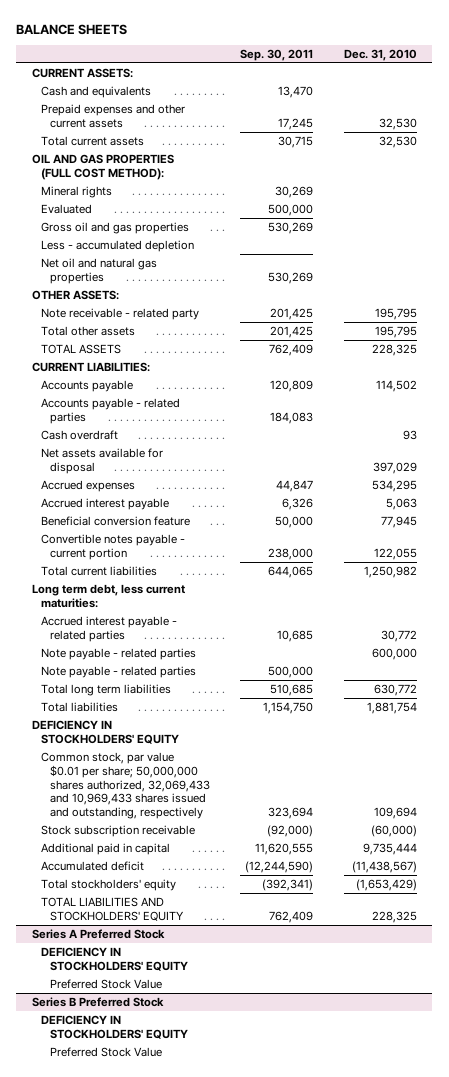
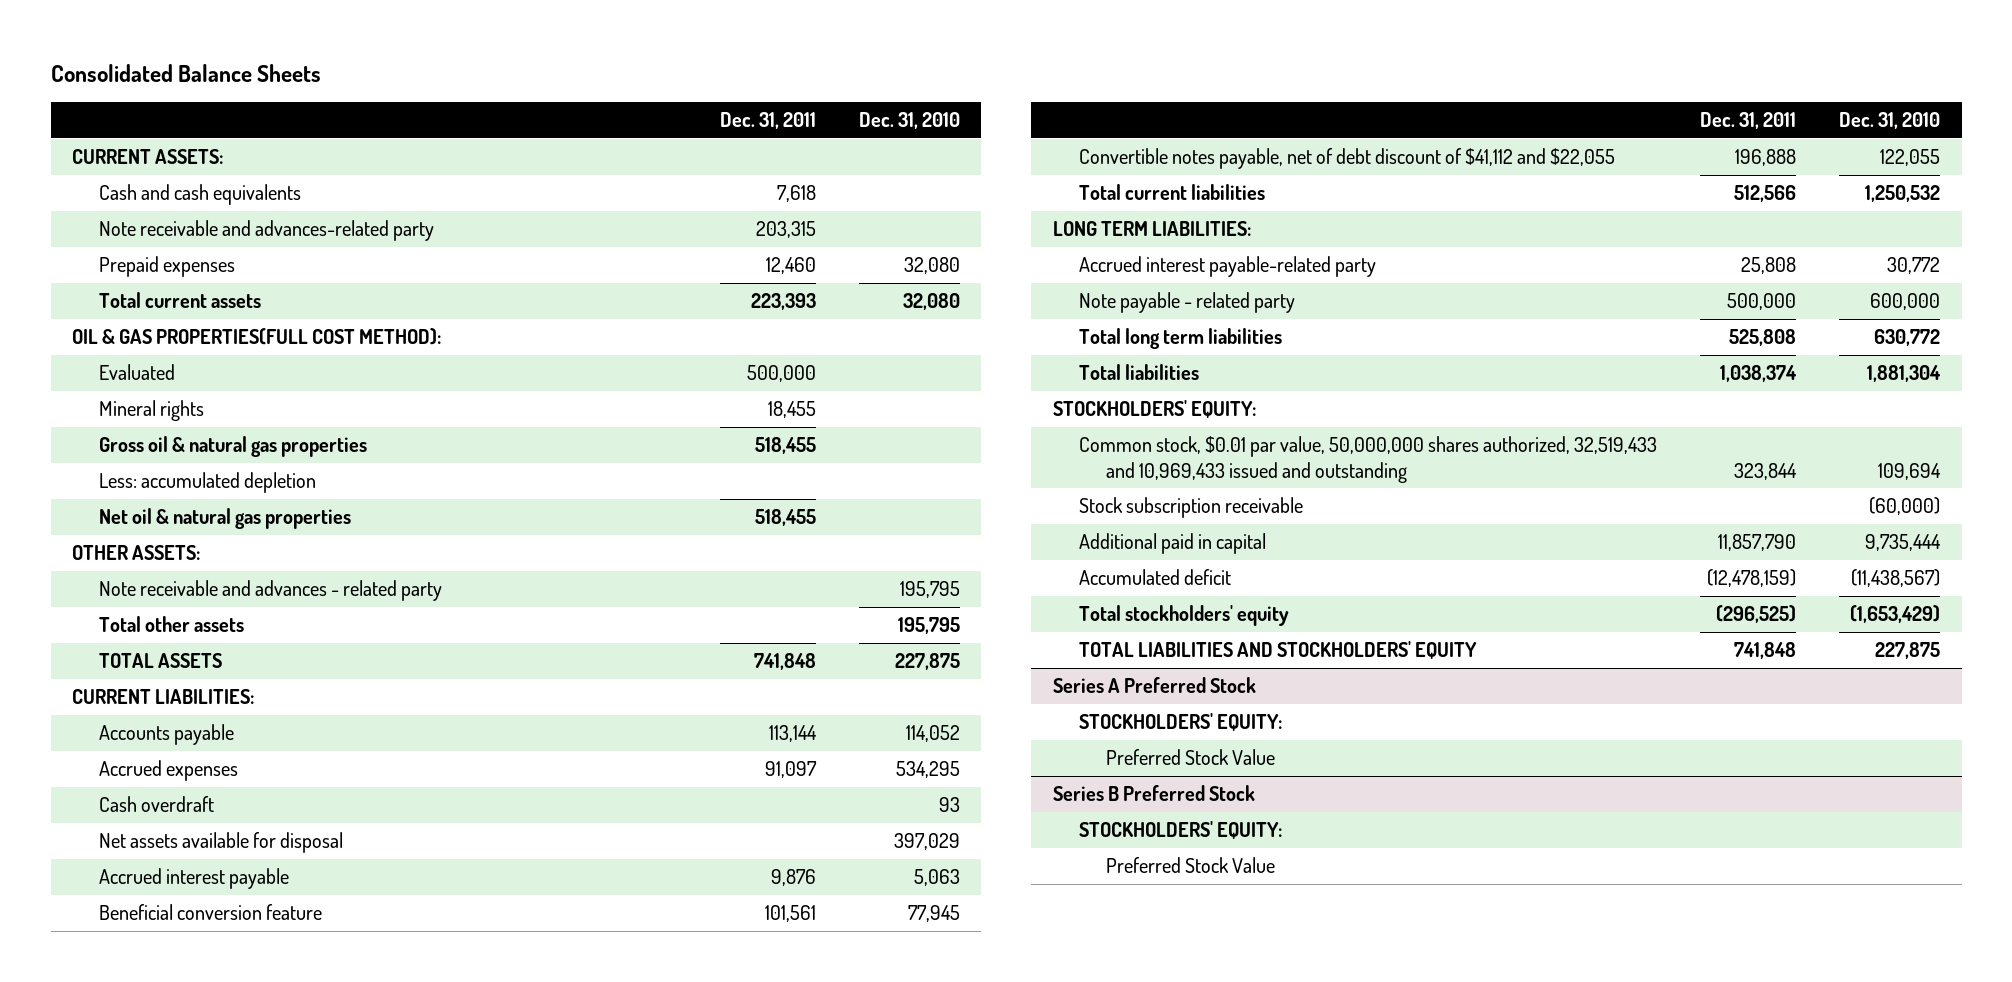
[16,23,128,35] BALANCE SHEETS -> [50,63,321,82] Consolidated Balance Sheets
[240,48,314,61] Sep. 30, 2011 -> none
none -> [719,112,816,130] Dec. 31, 2011
[40,103,185,128] Prepaid expenses and other current assets -> none
[40,85,151,98] Cash and equivalents -> [98,184,301,206] Cash and cash equivalents
none -> [98,220,434,242] Note receivable and advances-related party
none -> [98,256,235,278] Prepaid expenses
[379,135,418,148] 32,530 -> [902,293,960,311] 32,080
[31,153,174,180] OIL AND GAS PROPERTIES (FULL COST METHOD): -> [72,328,442,346] OIL & GAS PROPERTIES(FULL COST METHOD):
[40,185,112,198] Mineral rights -> [98,400,204,422] Mineral rights
[40,221,189,234] Gross oil and gas properties -> [98,436,367,458] Gross oil & natural gas properties
[40,239,194,252] Less - accumulated depletion -> [98,472,316,494] Less: accumulated depletion
[40,257,157,284] Net oil and natural gas properties -> [98,508,351,530] Net oil & natural gas properties
[40,307,199,320] Note receivable - related party -> [98,580,442,602] Note receivable and advances - related party
[372,343,418,356] 228,325 -> [894,653,960,671] 227,875
[40,397,180,424] Accounts payable - related parties -> none
[376,379,418,392] 114,502 -> [905,725,960,743] 114,052
[40,479,135,492] Accrued expenses -> [98,760,238,782] Accrued expenses
[40,665,196,678] Note payable - related parties -> none
[40,533,185,560] Convertible notes payable - current portion -> [1079,148,1616,170] Convertible notes payable, net of debt discount of $41,112 and $22,055
[364,565,418,578] 1,250,982 -> [1865,185,1941,203] 1,250,532
[31,583,185,608] Long term debt, less current maturities: -> [1052,221,1251,237] LONG TERM LIABILITIES:
[40,615,177,642] Accrued interest payable - related parties -> [1079,256,1377,278] Accrued interest payable-related party
[40,647,196,660] Note payable - related parties -> [1079,292,1296,314] Note payable - related party
[367,701,418,714] 1,881,754 -> [1867,365,1942,383] 1,881,304
[31,719,179,744] DEFICIENCY IN STOCKHOLDERS' EQUITY -> [1052,400,1256,419] STOCKHOLDERS' EQUITY:
[40,751,210,820] Common stock, par value $0.01 per share; 50,000,000 shares authorized, 32,069,433 and 10,969,433 shares issued and outstanding, respectively -> [1079,436,1658,483] Common stock, $0.01 par value, 50,000,000 shares authorized, 32,519,433 and 10,969,433 issued and outstanding
[372,910,418,923] 228,325 -> [1875,642,1941,660] 227,875
[40,946,188,971] DEFICIENCY IN STOCKHOLDERS' EQUITY -> [1079,713,1283,732] STOCKHOLDERS' EQUITY:
[40,1014,188,1039] DEFICIENCY IN STOCKHOLDERS' EQUITY -> [1079,821,1283,840] STOCKHOLDERS' EQUITY:

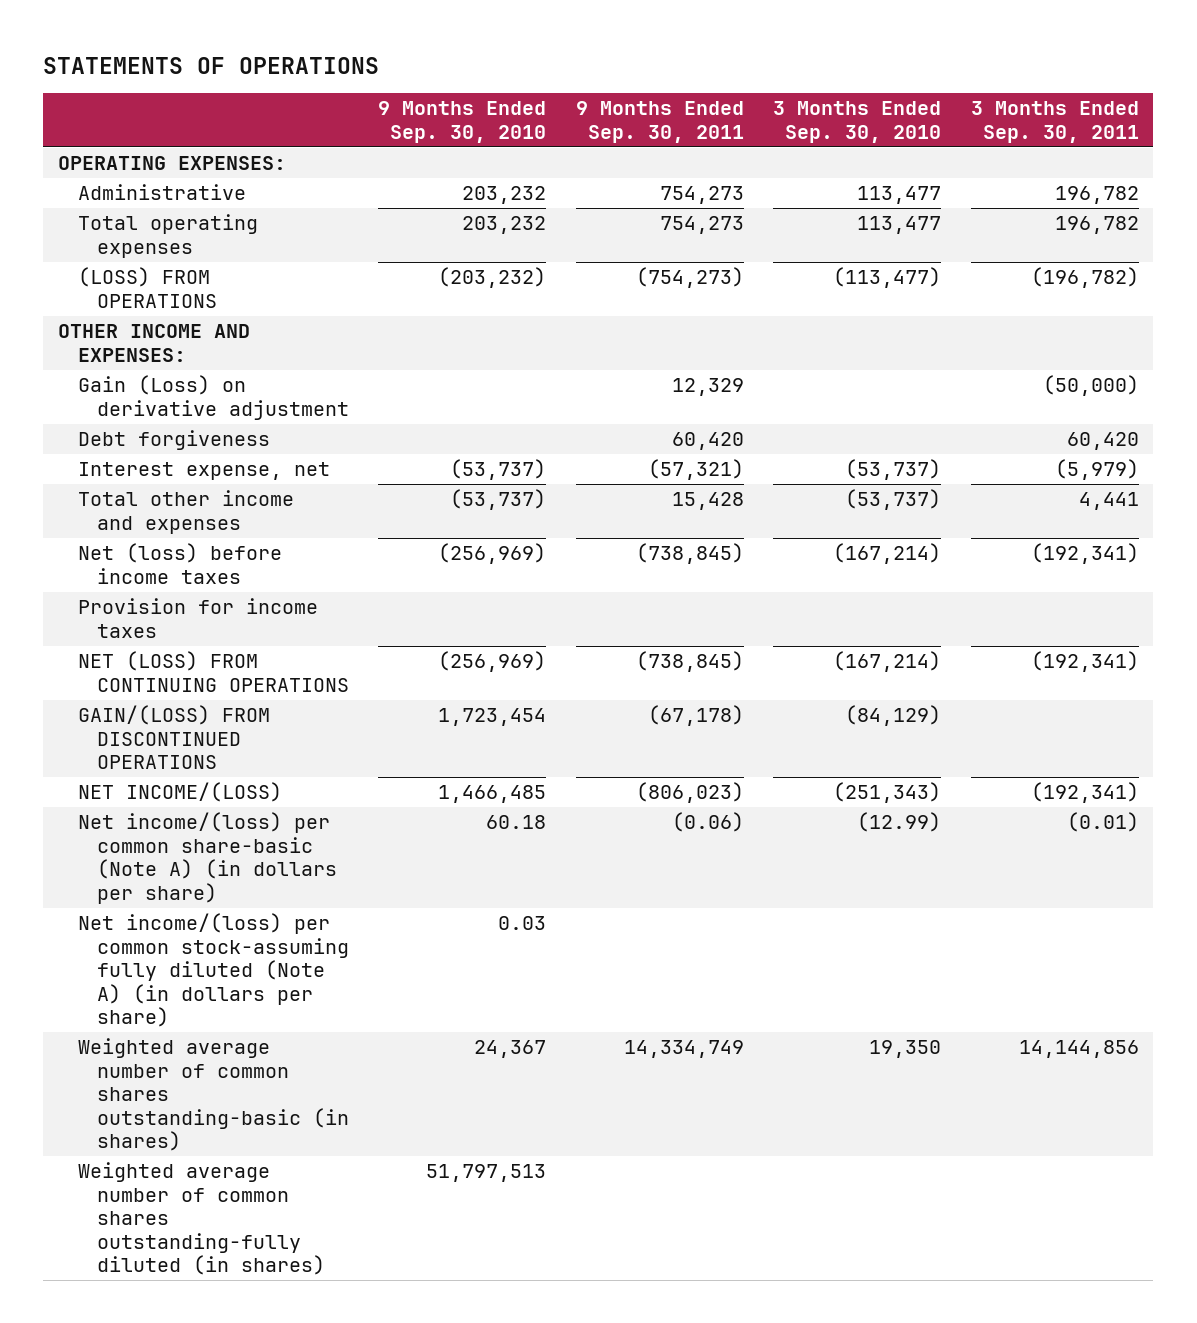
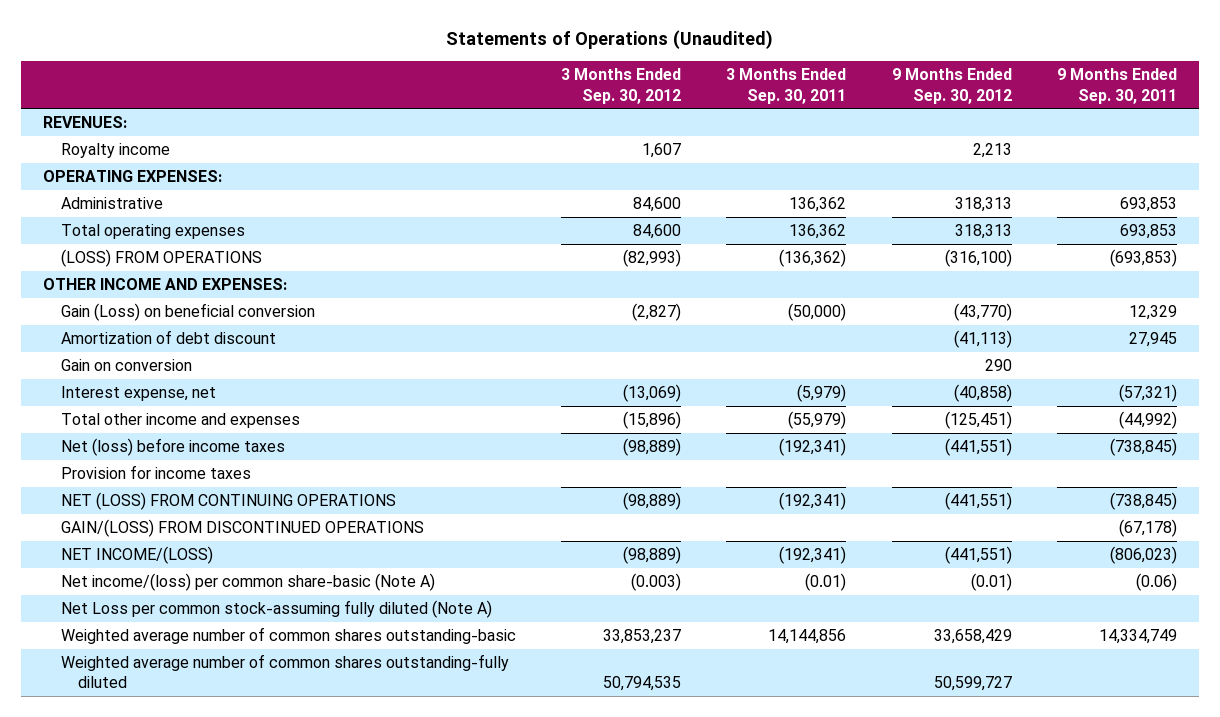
[43,56,380,74] STATEMENTS OF OPERATIONS -> [446,30,774,50] Statements of Operations (Unaudited)
[378,101,547,143] 9 Months Ended Sep. 30, 2010 -> none
[773,101,942,143] 3 Months Ended Sep. 30, 2010 -> none
none -> [561,68,682,104] 3 Months Ended Sep. 30, 2012
none -> [891,68,1012,104] 9 Months Ended Sep. 30, 2012
none -> [43,116,128,129] REVENUES:
none -> [60,143,170,159] Royalty income
[659,186,744,205] 754,273 -> [1119,197,1177,213] 693,853
[1054,186,1139,205] 196,782 -> [789,197,847,213] 136,362
[659,216,744,235] 754,273 -> [1119,224,1177,240] 693,853
[1054,216,1139,235] 196,782 -> [789,224,847,240] 136,362
[635,267,744,289] (754,273) -> [1109,249,1177,268] (693,853)
[1030,267,1139,289] (196,782) -> [779,249,847,268] (136,362)
[77,430,270,451] Debt forgiveness -> none
[77,375,349,420] Gain (Loss) on derivative adjustment -> [60,303,315,322] Gain (Loss) on beneficial conversion
none -> [60,330,276,345] Amortization of debt discount
none -> [60,359,192,372] Gain on conversion
[671,492,744,511] 15,428 -> [1118,411,1177,430] (44,992)
[1078,492,1139,511] 4,441 -> [788,411,847,430] (55,979)
[77,812,337,904] Net income/(loss) per common share-basic (Note A) (in dollars per share) -> [60,573,435,592] Net income/(loss) per common share-basic (Note A)
[77,913,349,1028] Net income/(loss) per common stock-assuming fully diluted (Note A) (in dollars per share) -> [60,600,492,619] Net Loss per common stock-assuming fully diluted (Note A)
[77,1038,349,1152] Weighted average number of common shares outstanding-basic (in shares) -> [60,627,516,645] Weighted average number of common shares outstanding-basic
[77,1162,325,1276] Weighted average number of common shares outstanding-fully diluted (in shares) -> [60,654,509,689] Weighted average number of common shares outstanding-fully diluted

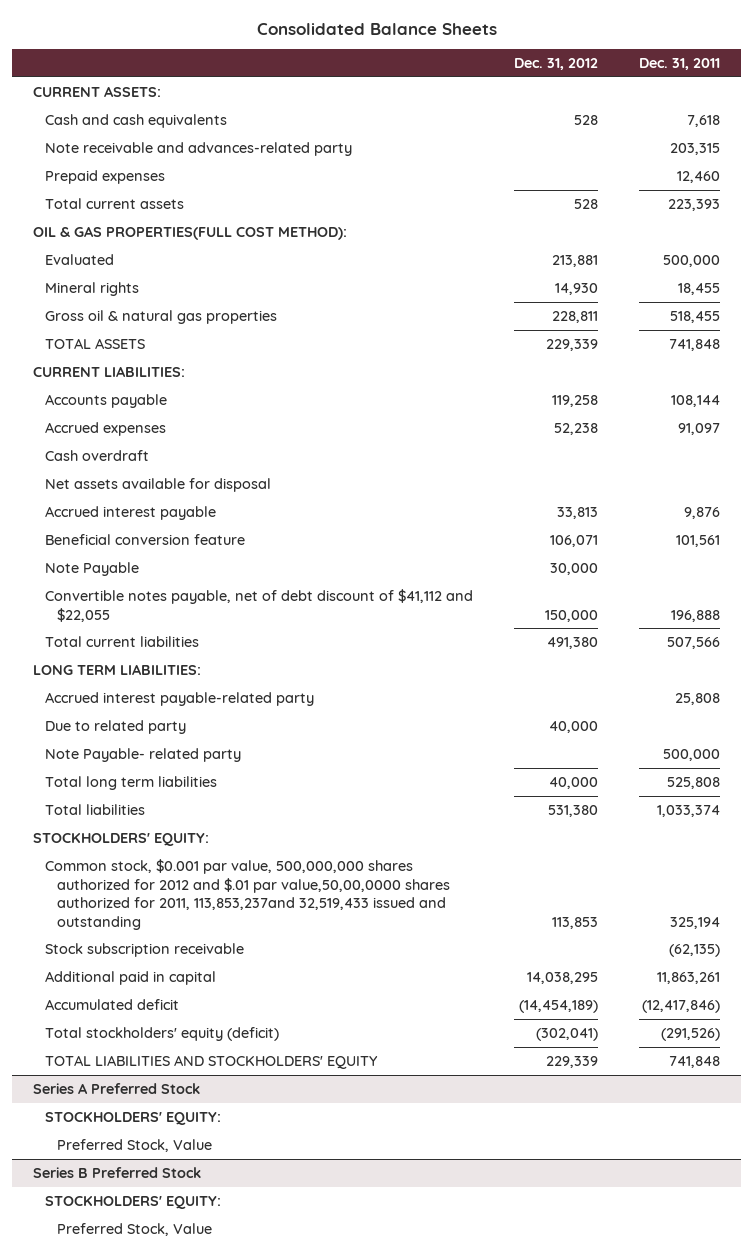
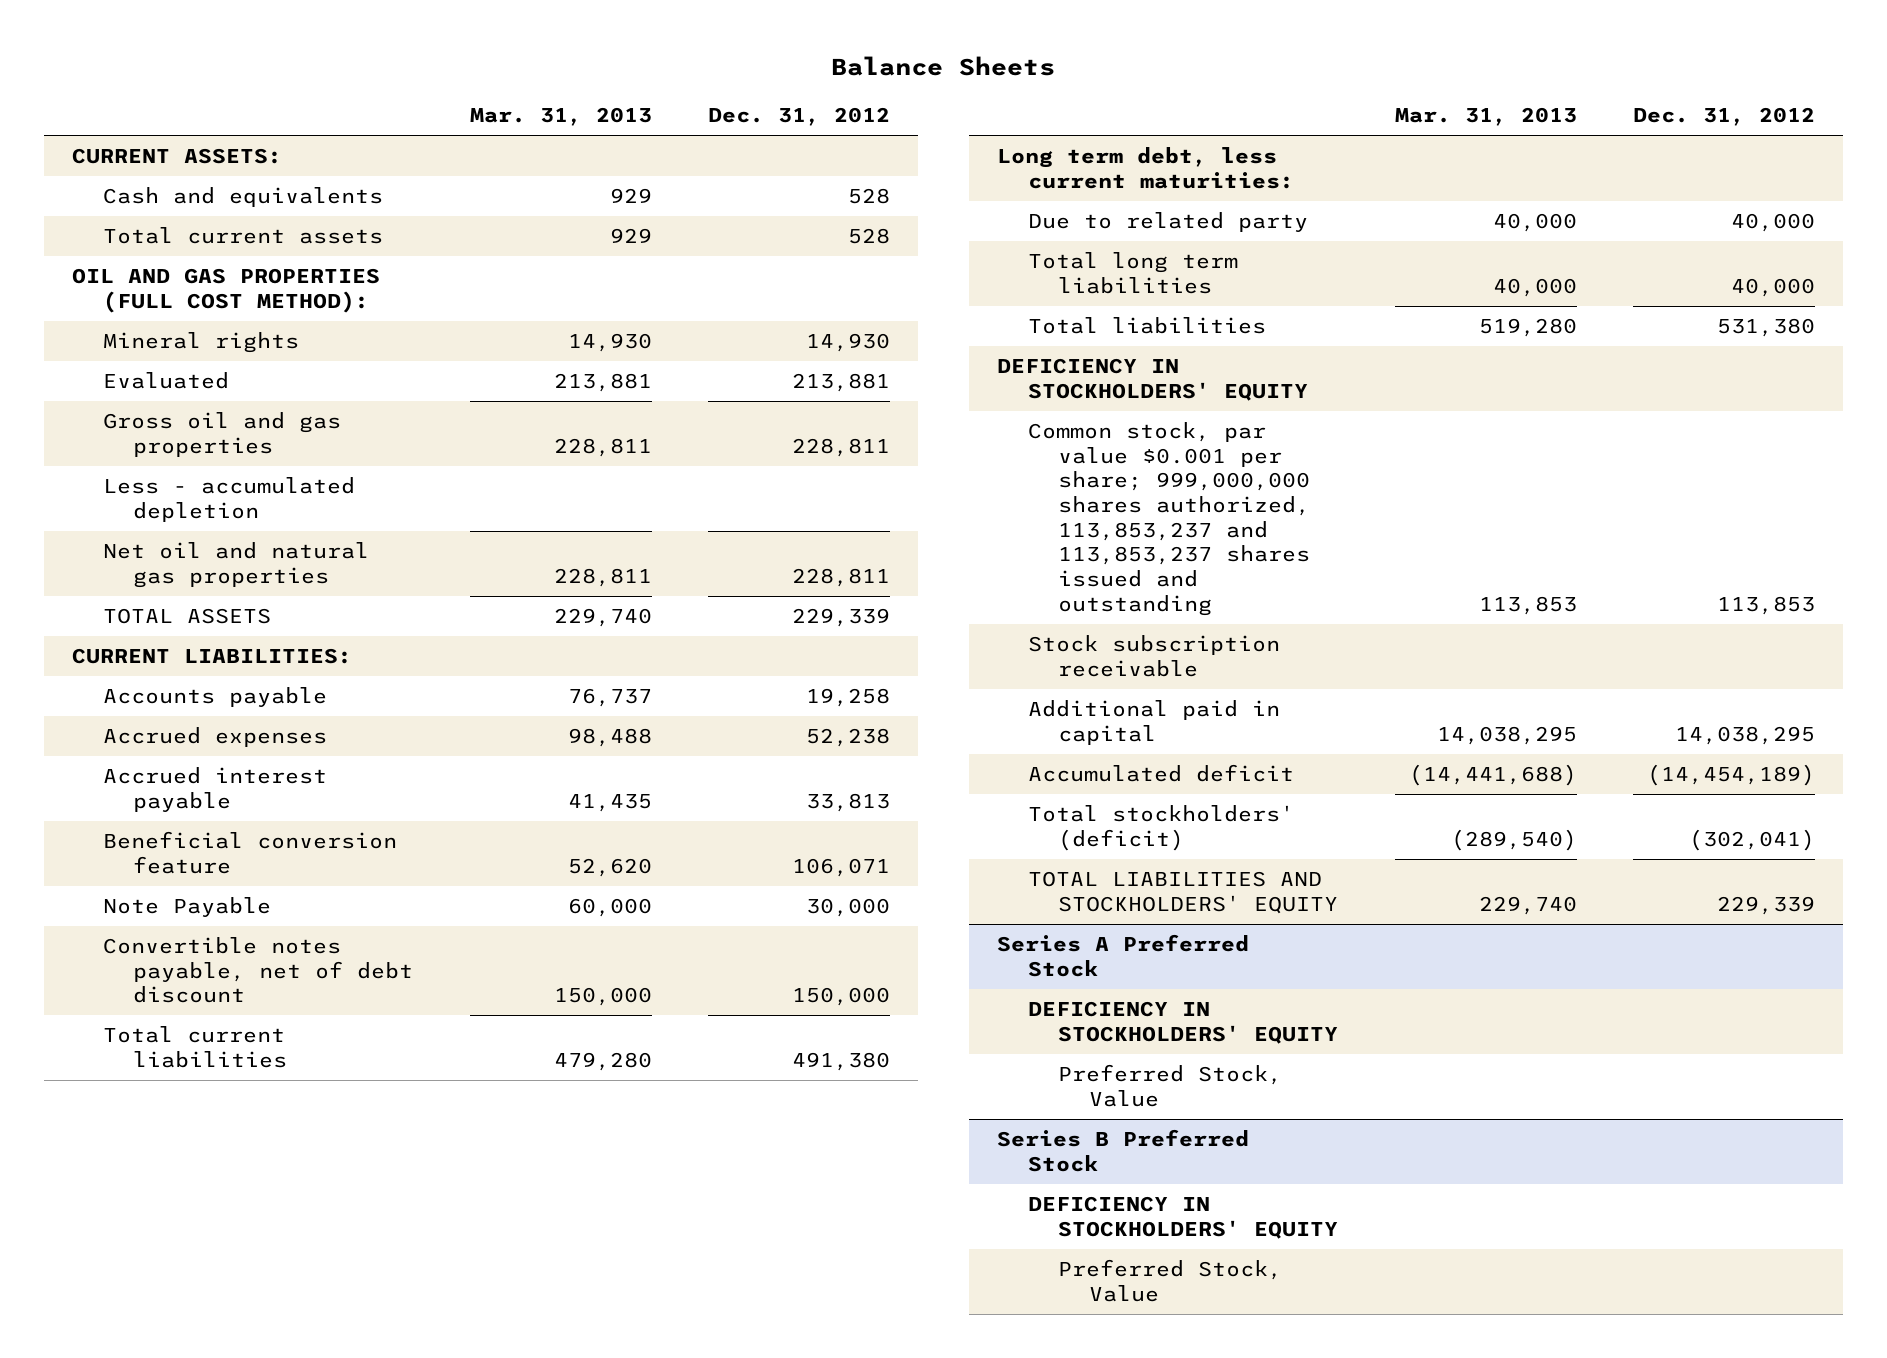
[256,22,497,35] Consolidated Balance Sheets -> [831,56,1056,77] Balance Sheets
[639,58,721,71] Dec. 31, 2011 -> none
none -> [469,107,652,127] Mar. 31, 2013
[45,141,353,156] Note receivable and advances-related party -> none
[45,169,166,184] Prepaid expenses -> none
[45,113,228,128] Cash and cash equivalents -> [102,187,383,208] Cash and equivalents
[32,225,347,240] OIL & GAS PROPERTIES(FULL COST METHOD): -> [71,268,380,313] OIL AND GAS PROPERTIES (FULL COST METHOD):
[45,253,115,265] Evaluated -> [102,372,229,390] Evaluated
[45,309,278,324] Gross oil & natural gas properties -> [102,412,341,457] Gross oil and gas properties
none -> [102,477,355,522] Less - accumulated depletion
none -> [102,542,369,588] Net oil and natural gas properties
[552,394,599,407] 119,258 -> [806,688,891,708] 19,258
[45,449,150,461] Cash overdraft -> none
[45,477,272,492] Net assets available for disposal -> none
[45,588,474,622] Convertible notes payable, net of debt discount of $41,112 and $22,055 -> [102,937,414,1004] Convertible notes payable, net of debt discount
[32,663,201,675] LONG TERM LIABILITIES: -> none
[45,691,315,706] Accrued interest payable-related party -> none
none -> [996,147,1294,189] Long term debt, less current maturities:
[45,747,242,762] Note Payable- related party -> none
[32,832,209,846] STOCKHOLDERS' EQUITY: -> [996,358,1308,401] DEFICIENCY IN STOCKHOLDERS' EQUITY
[45,858,451,930] Common stock, $0.001 par value, 500,000,000 shares authorized for 2012 and $.01 par value,50,00,0000 shares authorized for 2011, 113,853,237and 32,519,433 issued and outstanding -> [1027,422,1311,616] Common stock, par value $0.001 per share; 999,000,000 shares authorized, 113,853,237 and 113,853,237 shares issued and outstanding
[45,1026,280,1041] Total stockholders' equity (deficit) -> [1027,805,1294,851] Total stockholders' (deficit)
[45,1111,222,1125] STOCKHOLDERS' EQUITY: -> [1027,1001,1339,1044] DEFICIENCY IN STOCKHOLDERS' EQUITY
[45,1195,222,1209] STOCKHOLDERS' EQUITY: -> [1027,1196,1339,1239] DEFICIENCY IN STOCKHOLDERS' EQUITY

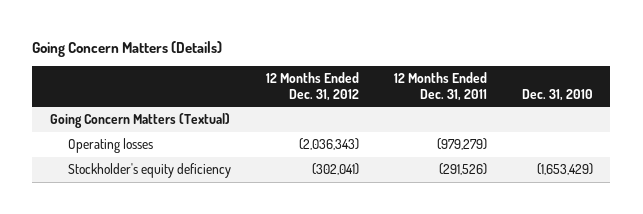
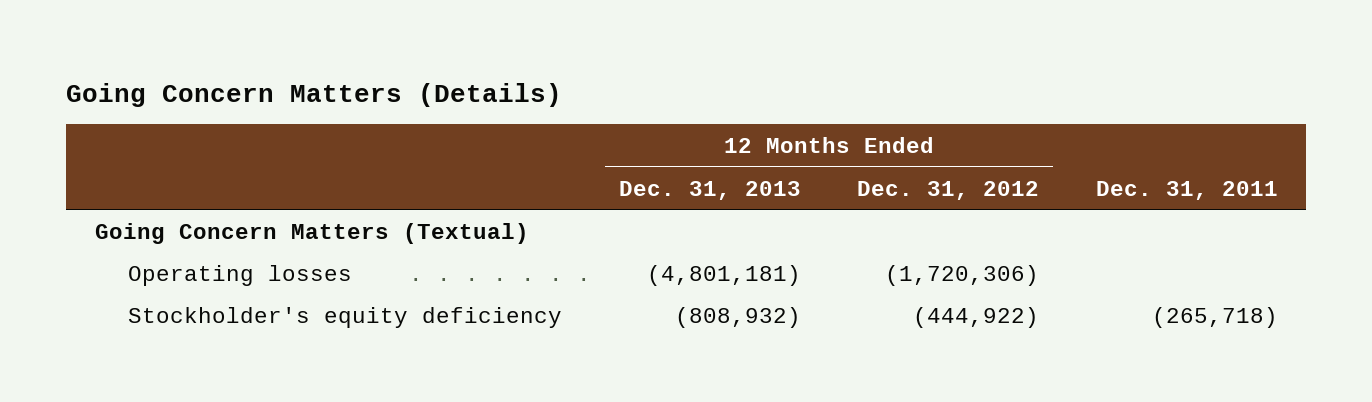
[393,72,487,101] 12 Months Ended Dec. 31, 2011 -> none
[521,88,593,101] Dec. 31, 2010 -> none
none -> [618,180,801,200] Dec. 31, 2013
none -> [1095,180,1278,200] Dec. 31, 2011
[298,138,359,151] (2,036,343) -> [885,264,1040,286] (1,720,306)
[311,163,359,176] (302,041) -> [913,306,1040,328] (444,922)

